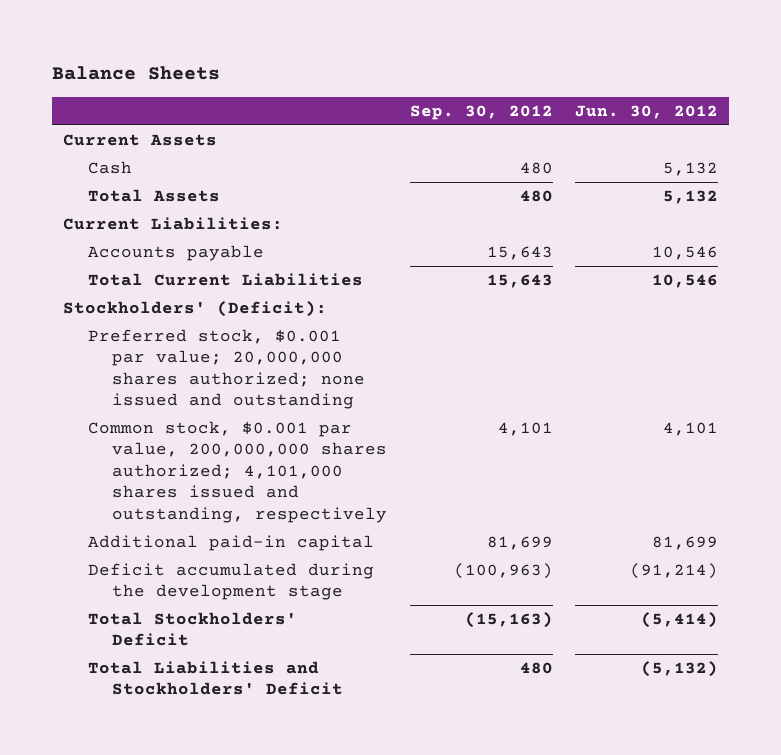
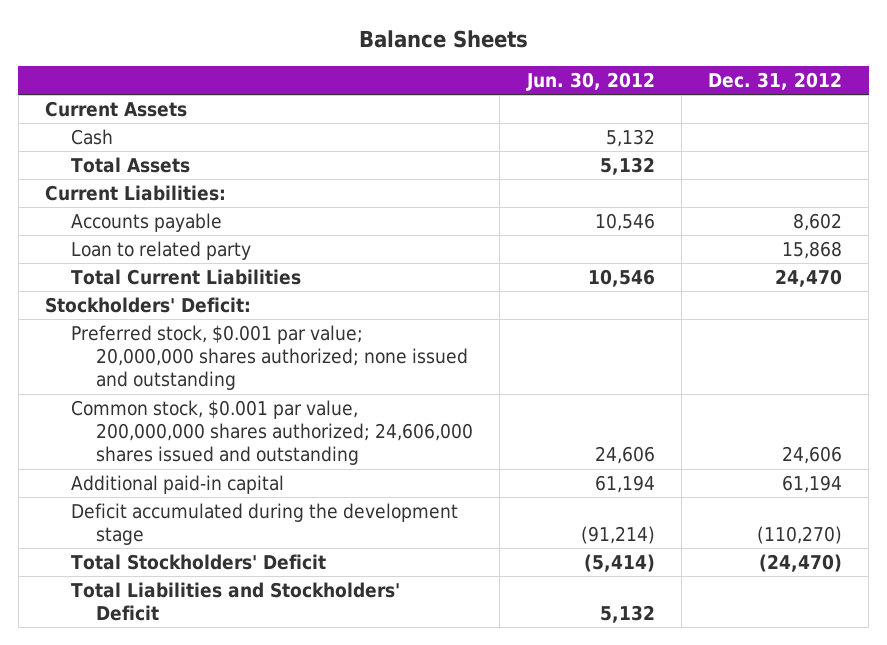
[409,104,553,120] Sep. 30, 2012 -> none
none -> [708,71,843,90] Dec. 31, 2012
none -> [70,240,251,260] Loan to related party
[63,301,328,318] Stockholders' (Deficit): -> [44,296,251,313] Stockholders' Deficit:
[87,421,388,523] Common stock, $0.001 par value, 200,000,000 shares authorized; 4,101,000 shares issued and outstanding, respectively -> [70,399,474,466] Common stock, $0.001 par value, 200,000,000 shares authorized; 24,606,000 shares issued and outstanding
[663,422,719,437] 4,101 -> [594,446,655,465] 24,606
[652,536,719,551] 81,699 -> [594,474,655,493] 61,194
[641,661,719,678] (5,132) -> [599,605,655,624] 5,132

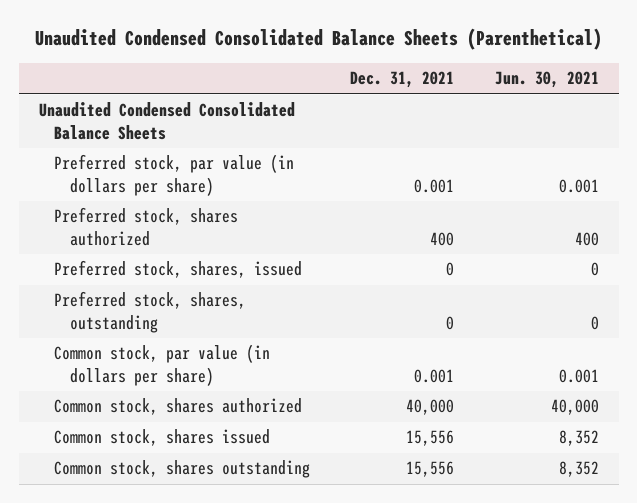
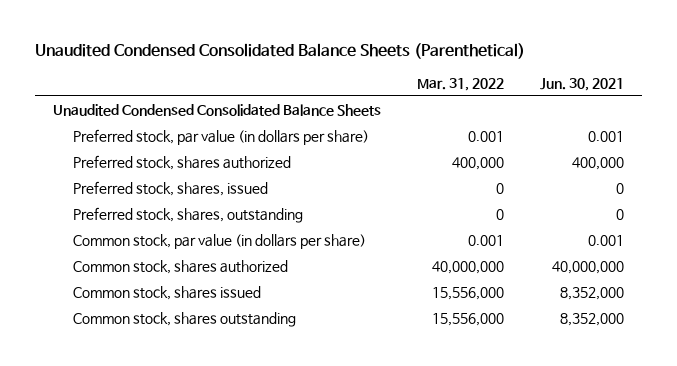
[350,71,455,89] Dec. 31, 2021 -> none
none -> [416,77,504,91] Mar. 31, 2022
[574,231,599,246] 400 -> [571,156,624,170] 400,000
[550,399,599,416] 40,000 -> [551,260,624,274] 40,000,000
[558,430,599,447] 8,352 -> [559,286,624,300] 8,352,000
[558,461,599,478] 8,352 -> [559,312,624,326] 8,352,000

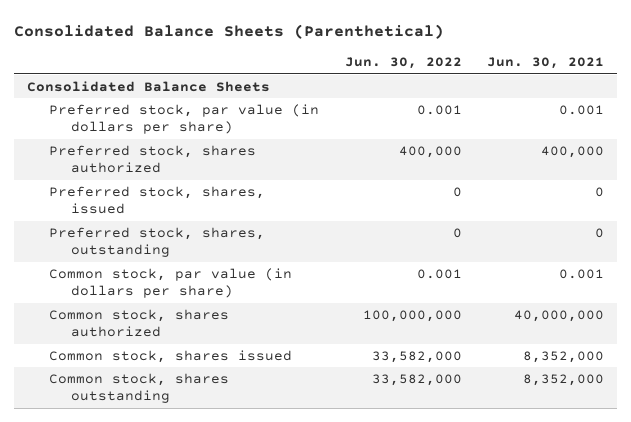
[34,43,525,60] Unaudited Condensed Consolidated Balance Sheets (Parenthetical) -> [13,24,444,40] Consolidated Balance Sheets (Parenthetical)
[416,77,504,91] Mar. 31, 2022 -> none
none -> [344,57,462,70] Jun. 30, 2022
[52,103,381,116] Unaudited Condensed Consolidated Balance Sheets -> [26,80,270,92] Consolidated Balance Sheets

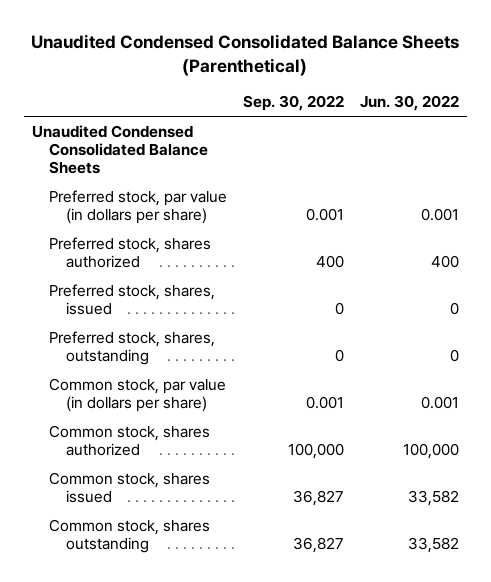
[13,24,444,40] Consolidated Balance Sheets (Parenthetical) -> [31,33,460,76] Unaudited Condensed Consolidated Balance Sheets (Parenthetical)
[487,57,605,70] Jun. 30, 2021 -> none
none -> [243,95,345,112] Sep. 30, 2022
[26,80,270,92] Consolidated Balance Sheets -> [31,125,209,174] Unaudited Condensed Consolidated Balance Sheets
[398,145,462,158] 400,000 -> [431,254,460,268] 400
[362,309,462,322] 100,000,000 -> [403,442,460,459] 100,000
[371,350,462,363] 33,582,000 -> [408,489,460,506] 33,582
[371,373,462,386] 33,582,000 -> [408,536,460,553] 33,582

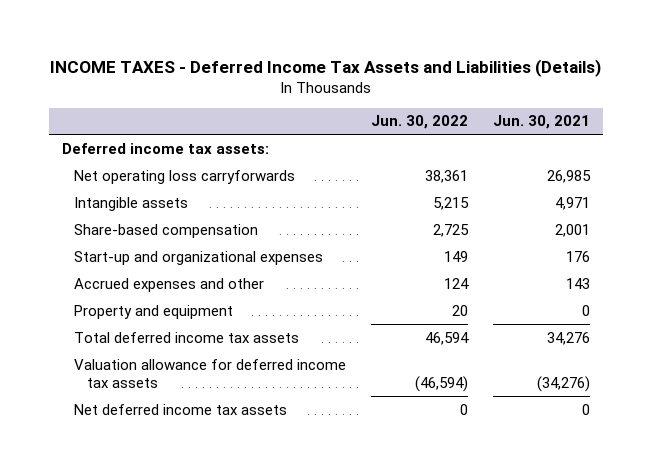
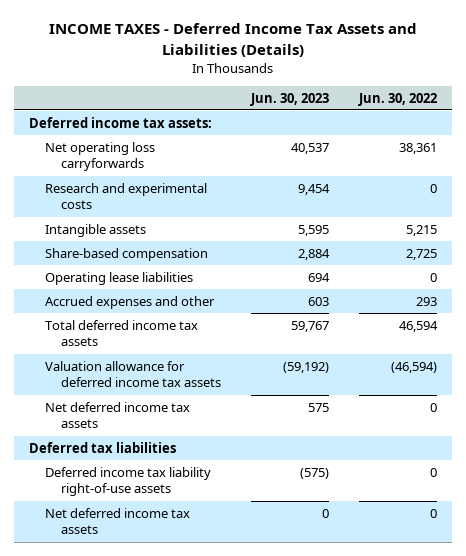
[493,115,591,130] Jun. 30, 2021 -> none
none -> [250,92,330,106] Jun. 30, 2023
none -> [45,182,208,210] Research and experimental costs
[74,250,324,265] Start-up and organizational expenses -> none
[74,304,234,319] Property and equipment -> none
none -> [45,271,194,285] Operating lease liabilities
[444,277,470,289] 124 -> [416,296,438,306] 293
none -> [28,441,176,453] Deferred tax liabilities
none -> [45,466,212,497] Deferred income tax liability right-of-use assets
none -> [45,507,191,535] Net deferred income tax assets

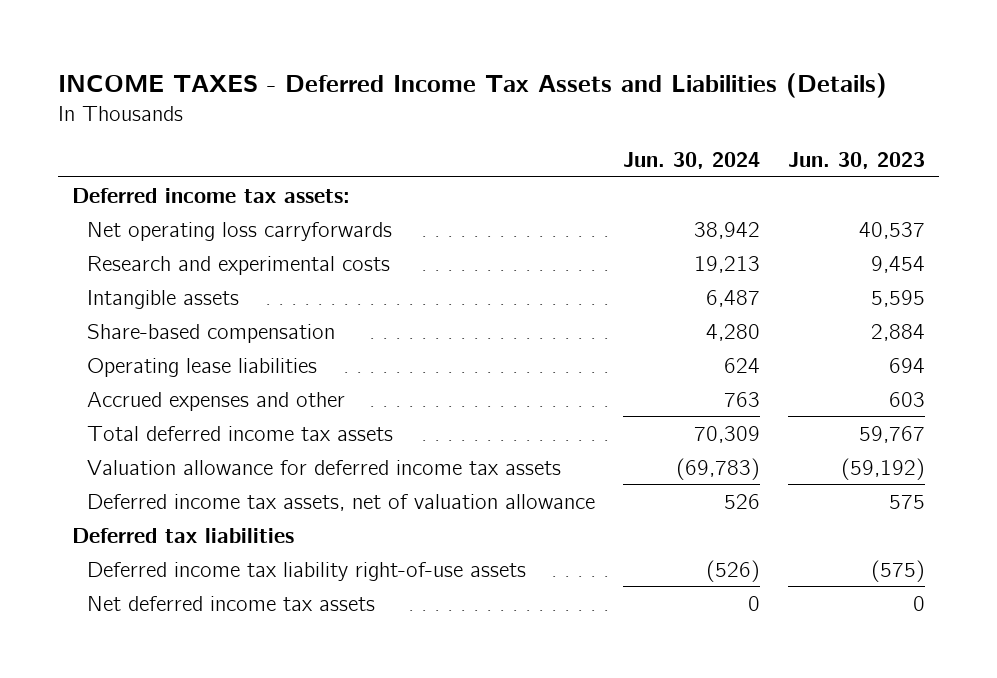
[358,92,438,106] Jun. 30, 2022 -> none
none -> [623,151,761,169] Jun. 30, 2024
[45,401,191,429] Net deferred income tax assets -> [87,493,596,511] Deferred income tax assets, net of valuation allowance

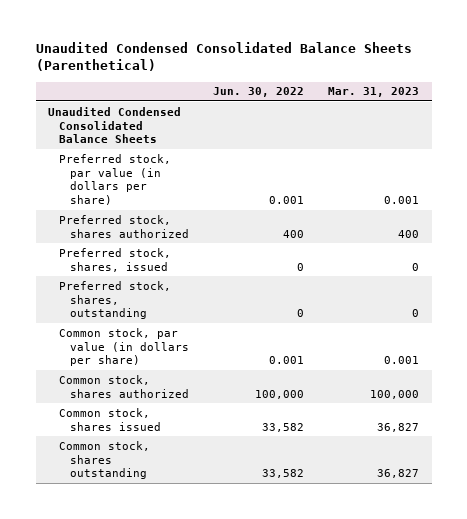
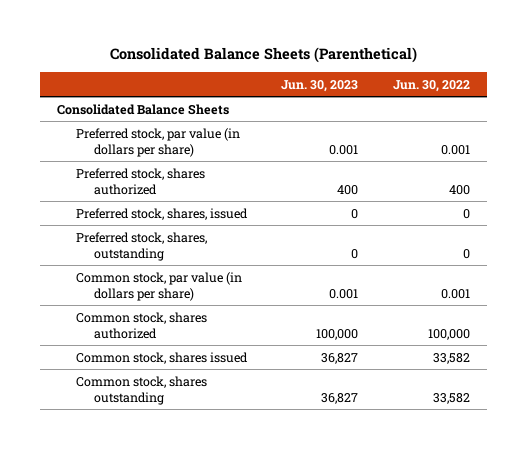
[35,42,412,72] Unaudited Condensed Consolidated Balance Sheets (Parenthetical) -> [109,47,417,64] Consolidated Balance Sheets (Parenthetical)
[328,87,420,98] Mar. 31, 2023 -> none
none -> [281,79,359,92] Jun. 30, 2023
[47,106,181,144] Unaudited Condensed Consolidated Balance Sheets -> [57,103,230,115] Consolidated Balance Sheets

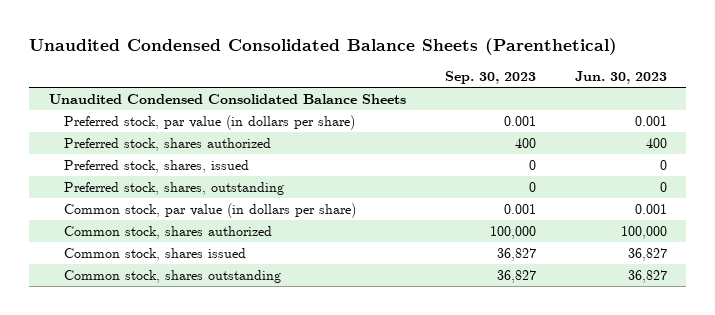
[109,47,417,64] Consolidated Balance Sheets (Parenthetical) -> [29,38,618,56] Unaudited Condensed Consolidated Balance Sheets (Parenthetical)
[392,79,470,92] Jun. 30, 2022 -> none
none -> [444,71,536,85] Sep. 30, 2023
[57,103,230,115] Consolidated Balance Sheets -> [48,93,406,104] Unaudited Condensed Consolidated Balance Sheets

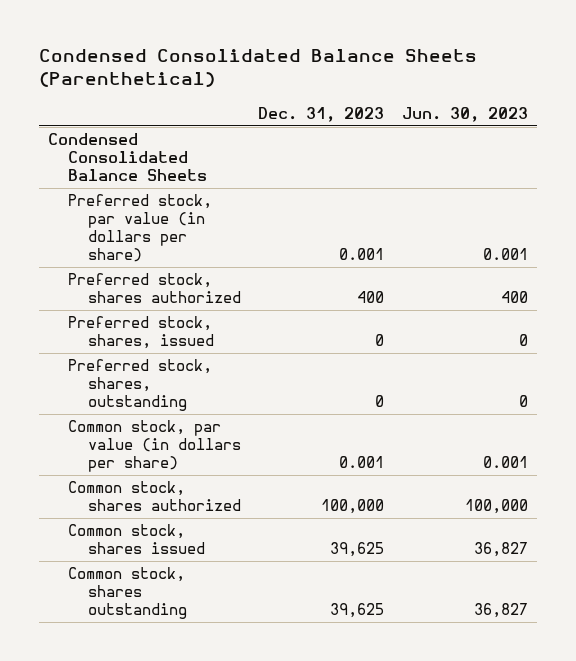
[29,38,618,56] Unaudited Condensed Consolidated Balance Sheets (Parenthetical) -> [39,49,478,88] Condensed Consolidated Balance Sheets (Parenthetical)
[444,71,536,85] Sep. 30, 2023 -> none
none -> [258,106,385,122] Dec. 31, 2023
[48,93,406,104] Unaudited Condensed Consolidated Balance Sheets -> [47,133,207,182] Condensed Consolidated Balance Sheets

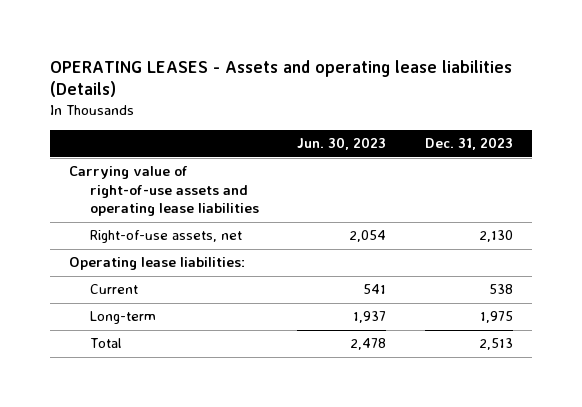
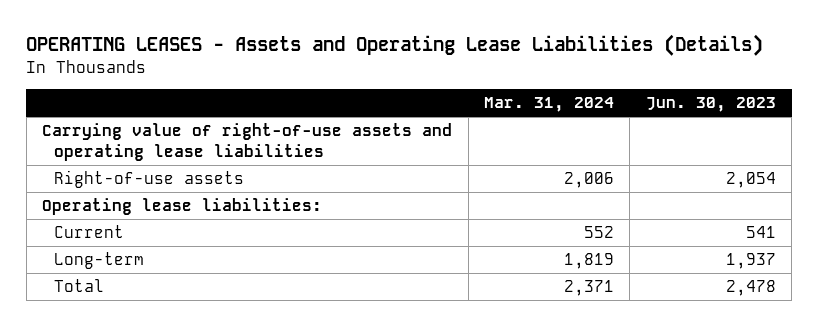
[49,59,512,98] OPERATING LEASES - Assets and operating lease liabilities (Details) -> [26,34,764,57] OPERATING LEASES - Assets and Operating Lease Liabilities (Details)
[424,137,513,151] Dec. 31, 2023 -> none
none -> [484,97,615,113] Mar. 31, 2024
[89,230,242,244] Right-of-use assets, net -> [53,170,244,189] Right-of-use assets

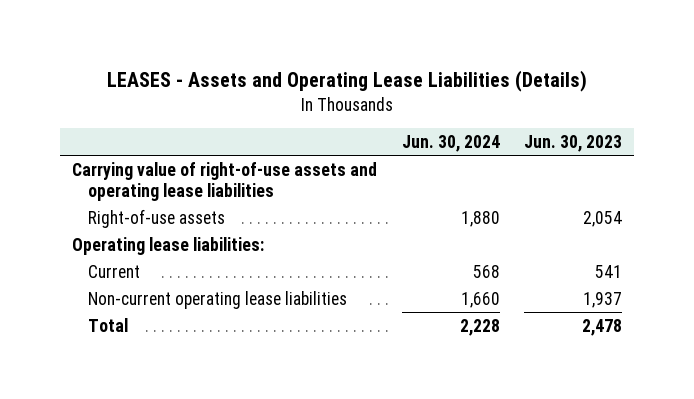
[26,34,764,57] OPERATING LEASES - Assets and Operating Lease Liabilities (Details) -> [107,70,588,93] LEASES - Assets and Operating Lease Liabilities (Details)
[484,97,615,113] Mar. 31, 2024 -> none
none -> [401,135,500,153] Jun. 30, 2024
[53,252,144,270] Long-term -> [87,290,347,309] Non-current operating lease liabilities

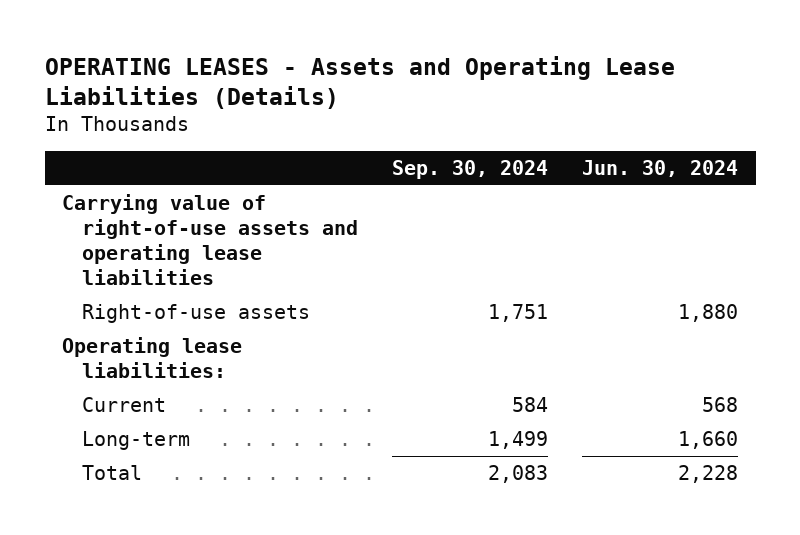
[107,70,588,93] LEASES - Assets and Operating Lease Liabilities (Details) -> [44,55,675,110] OPERATING LEASES - Assets and Operating Lease Liabilities (Details)
[524,135,623,153] Jun. 30, 2023 -> none
none -> [392,160,549,180] Sep. 30, 2024
[87,290,347,309] Non-current operating lease liabilities -> [82,431,191,451] Long-term

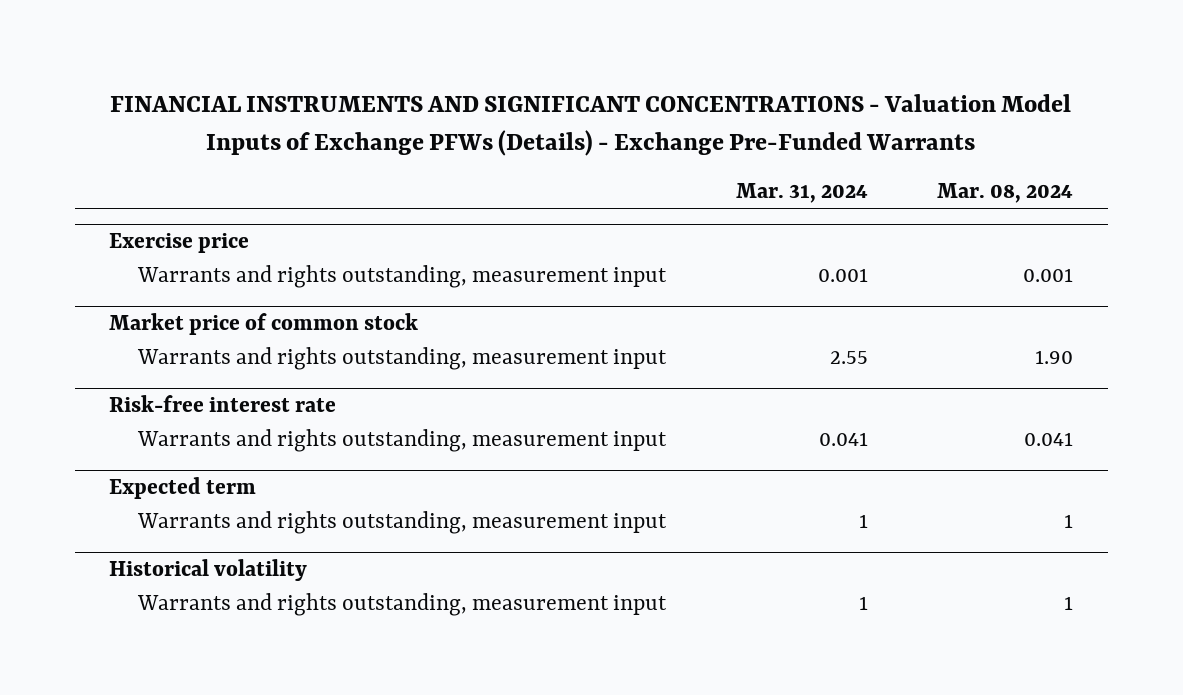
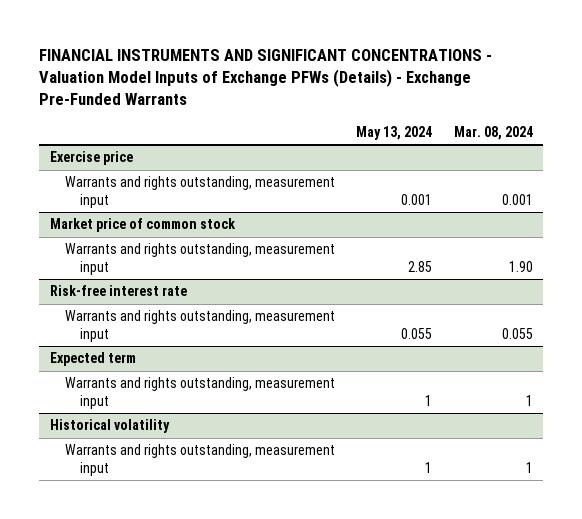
[735,183,868,204] Mar. 31, 2024 -> none
none -> [356,125,433,140] May 13, 2024
[1024,432,1074,447] 0.041 -> [501,327,533,339] 0.055

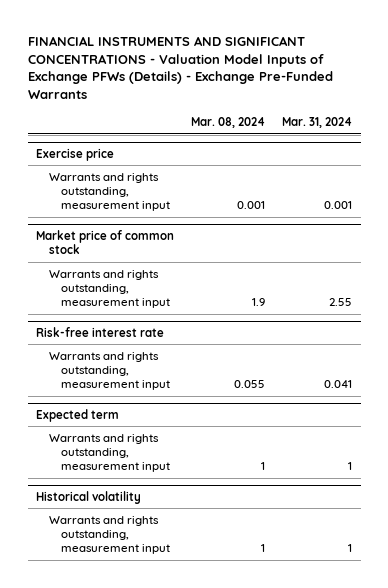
[356,125,433,140] May 13, 2024 -> none
none -> [282,117,353,129] Mar. 31, 2024
[508,260,533,272] 1.90 -> [252,298,266,307] 1.9

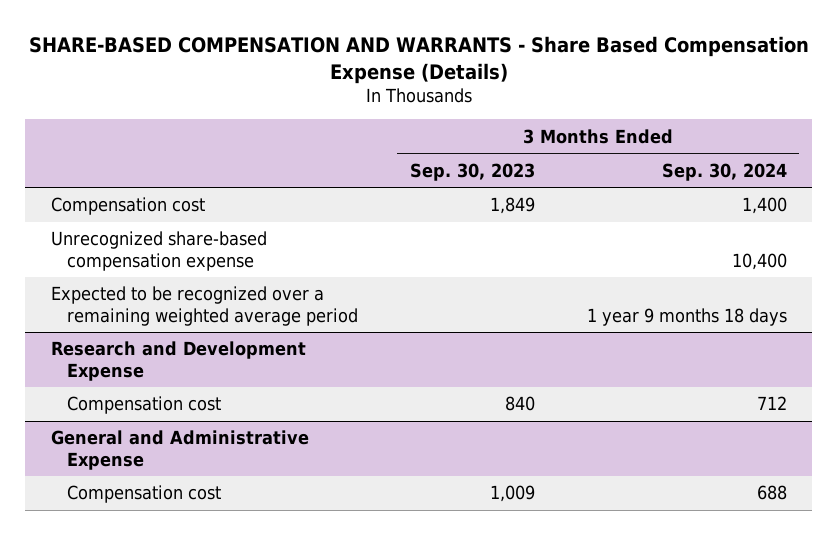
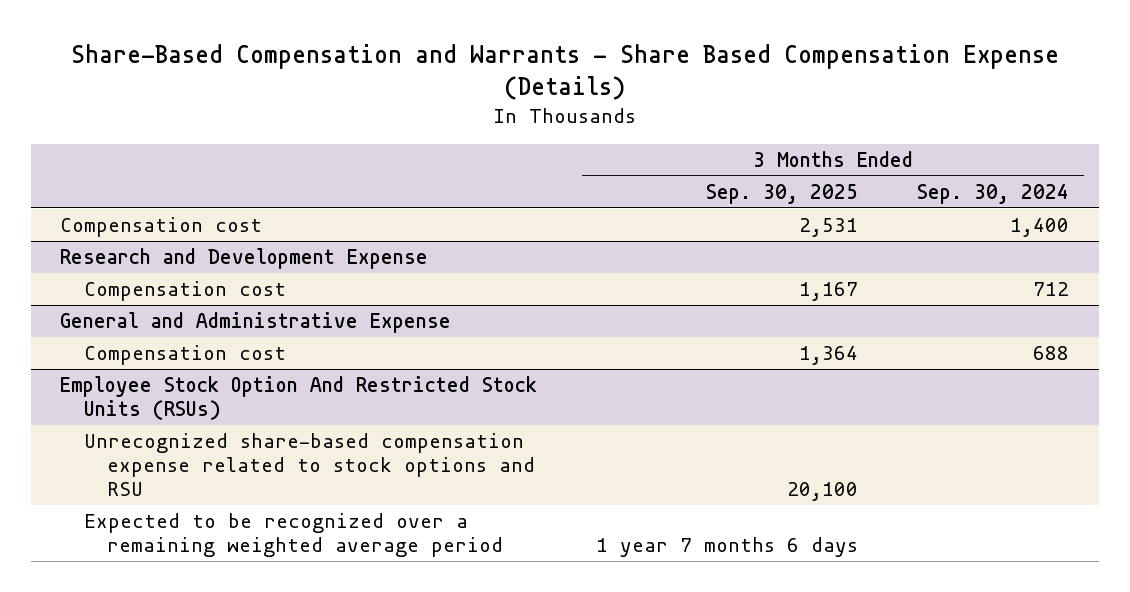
[28,35,809,84] SHARE-BASED COMPENSATION AND WARRANTS - Share Based Compensation Expense (Details) -> [70,44,1059,101] Share-Based Compensation and Warrants - Share Based Compensation Expense (Details)
[409,162,535,181] Sep. 30, 2023 -> none
none -> [706,184,859,205] Sep. 30, 2025
[50,231,267,271] Unrecognized share-based compensation expense -> none
[50,286,359,326] Expected to be recognized over a remaining weighted average period -> none
none -> [60,376,538,421] Employee Stock Option And Restricted Stock Units (RSUs)
none -> [83,433,535,496] Unrecognized share-based compensation expense related to stock options and RSU
none -> [83,513,503,558] Expected to be recognized over a remaining weighted average period

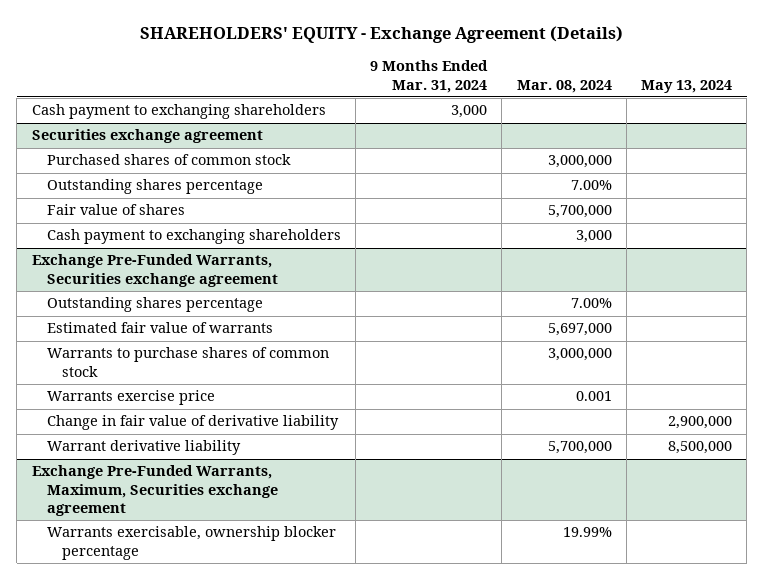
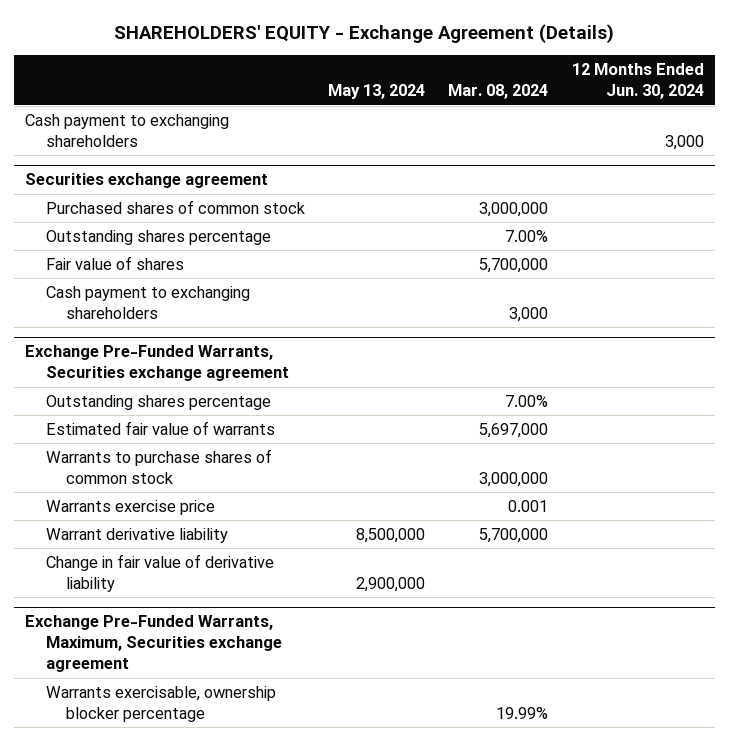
[370,60,489,93] 9 Months Ended Mar. 31, 2024 -> none
none -> [571,63,704,100] 12 Months Ended Jun. 30, 2024
[46,415,339,431] Change in fair value of derivative liability -> [45,554,274,592] Change in fair value of derivative liability

